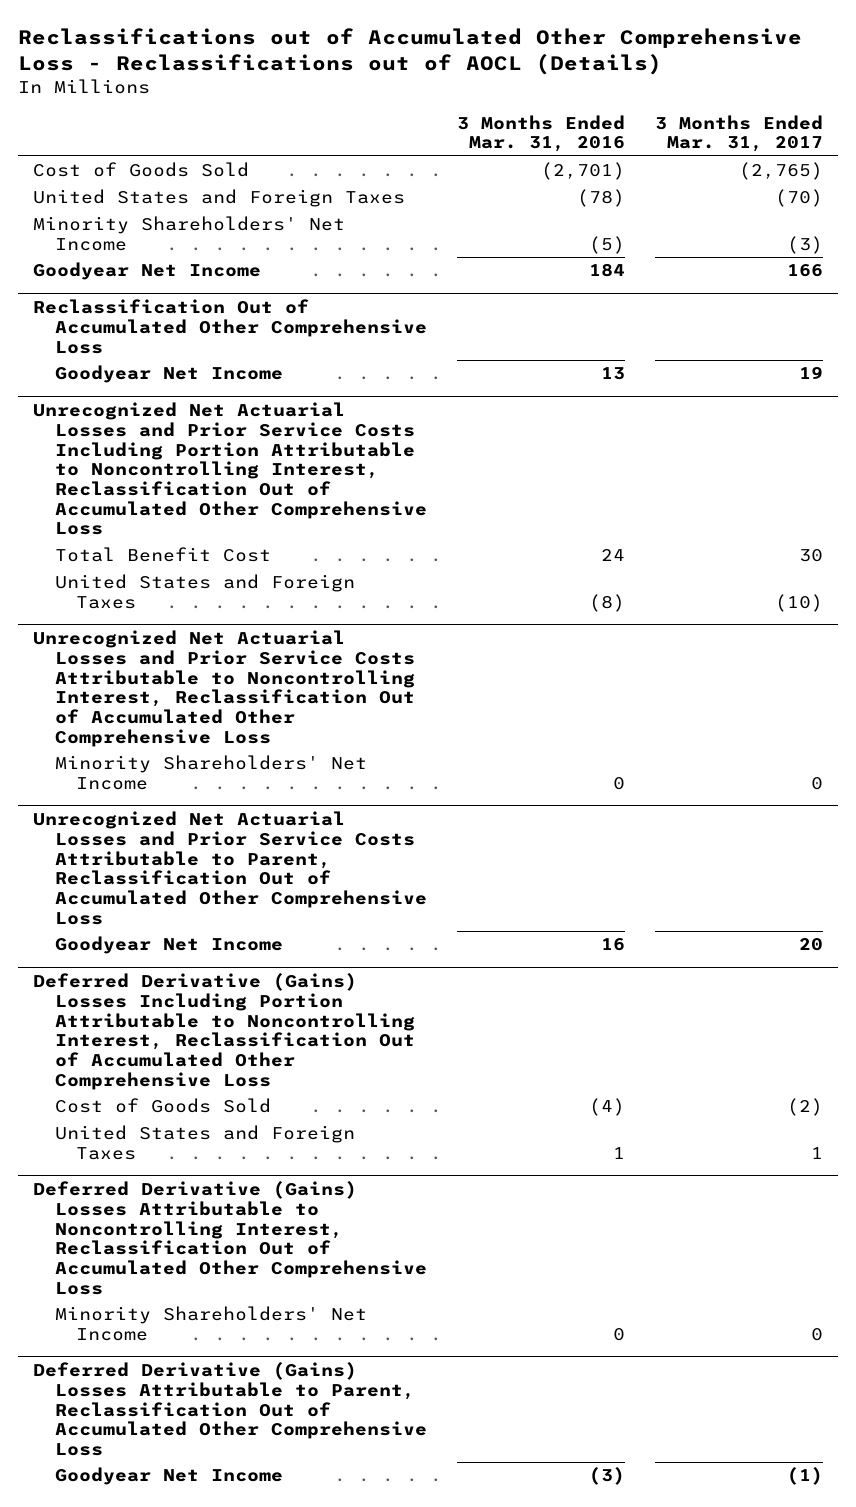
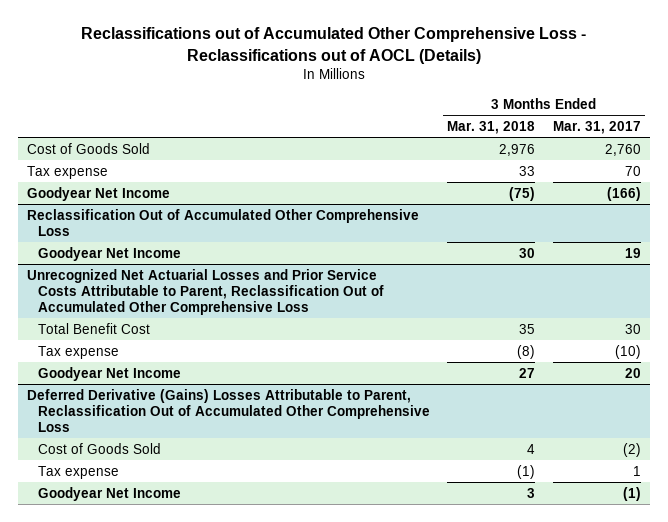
[456,114,625,153] 3 Months Ended Mar. 31, 2016 -> none
none -> [447,121,536,135] Mar. 31, 2018
[32,189,405,208] United States and Foreign Taxes -> none
[32,216,345,251] Minority Shareholders' Net Income -> none
[738,162,823,181] (2,765) -> [604,143,641,156] 2,760
none -> [26,165,108,179] Tax expense
[786,264,823,278] 166 -> [606,186,641,201] (166)
[32,402,427,536] Unrecognized Net Actuarial Losses and Prior Service Costs Including Portion Attributable to Noncontrolling Interest, Reclassification Out of Accumulated Other Comprehensive Loss -> none
[54,547,271,563] Total Benefit Cost -> none
[54,574,355,609] United States and Foreign Taxes -> none
[32,630,415,747] Unrecognized Net Actuarial Losses and Prior Service Costs Attributable to Noncontrolling Interest, Reclassification Out of Accumulated Other Comprehensive Loss -> none
[54,755,367,790] Minority Shareholders' Net Income -> none
none -> [37,322,150,334] Total Benefit Cost
none -> [37,345,119,359] Tax expense
[32,973,415,1090] Deferred Derivative (Gains) Losses Including Portion Attributable to Noncontrolling Interest, Reclassification Out of Accumulated Other Comprehensive Loss -> none
[54,1098,271,1114] Cost of Goods Sold -> none
[54,1125,355,1160] United States and Foreign Taxes -> none
[32,1181,427,1295] Deferred Derivative (Gains) Losses Attributable to Noncontrolling Interest, Reclassification Out of Accumulated Other Comprehensive Loss -> none
[54,1306,367,1341] Minority Shareholders' Net Income -> none
none -> [37,442,161,454] Cost of Goods Sold
none -> [37,465,119,479] Tax expense

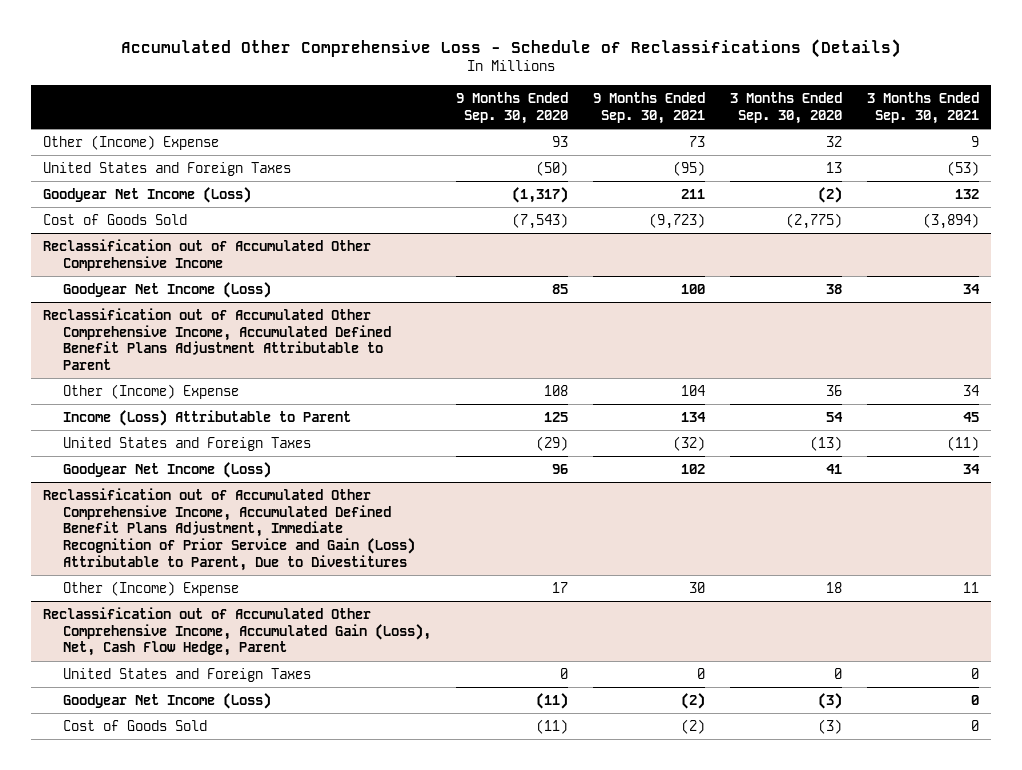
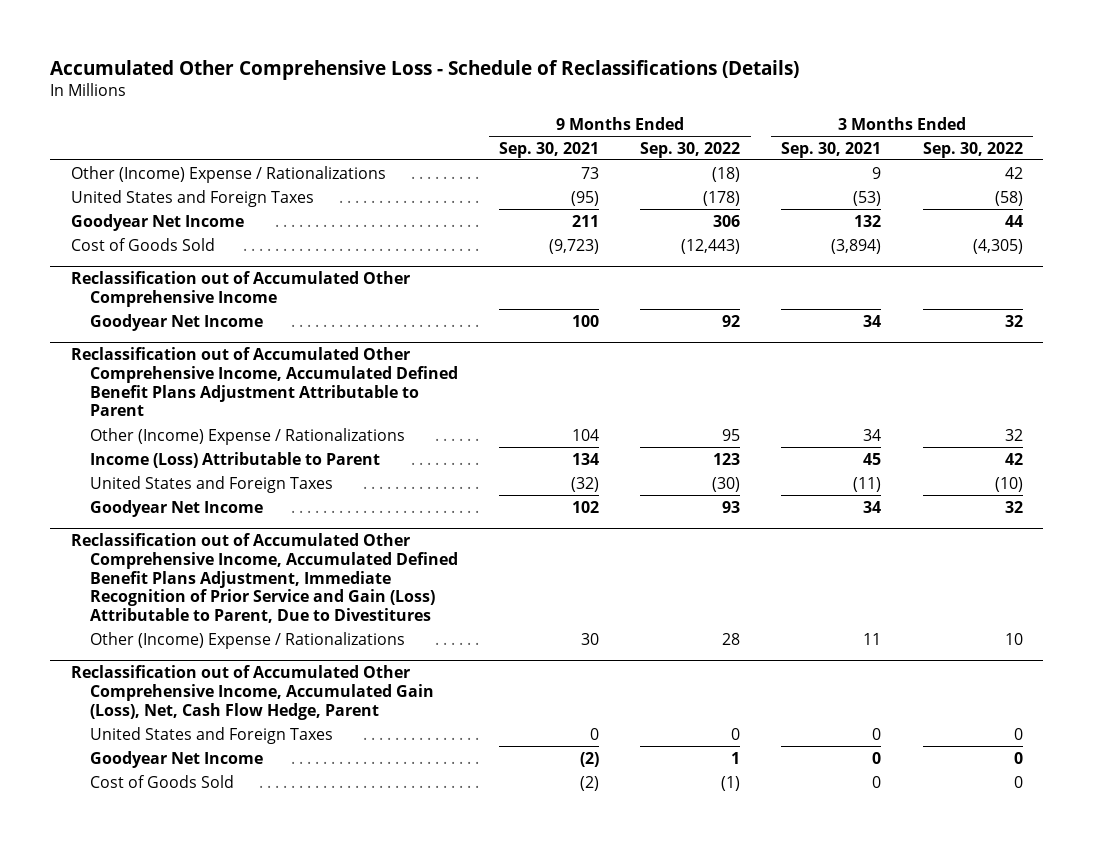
[455,92,568,124] 9 Months Ended Sep. 30, 2020 -> none
[729,92,842,124] 3 Months Ended Sep. 30, 2020 -> none
none -> [640,141,741,158] Sep. 30, 2022
none -> [922,141,1023,158] Sep. 30, 2022
[43,135,220,151] Other (Income) Expense -> [70,165,386,183] Other (Income) Expense / Rationalizations
[43,187,252,204] Goodyear Net Income (Loss) -> [70,213,244,231] Goodyear Net Income
[62,282,271,299] Goodyear Net Income (Loss) -> [90,313,264,331] Goodyear Net Income
[62,384,239,400] Other (Income) Expense -> [90,427,406,445] Other (Income) Expense / Rationalizations
[62,462,271,479] Goodyear Net Income (Loss) -> [90,499,264,517] Goodyear Net Income
[62,581,239,597] Other (Income) Expense -> [90,631,406,649] Other (Income) Expense / Rationalizations
[62,693,271,710] Goodyear Net Income (Loss) -> [90,750,264,768] Goodyear Net Income

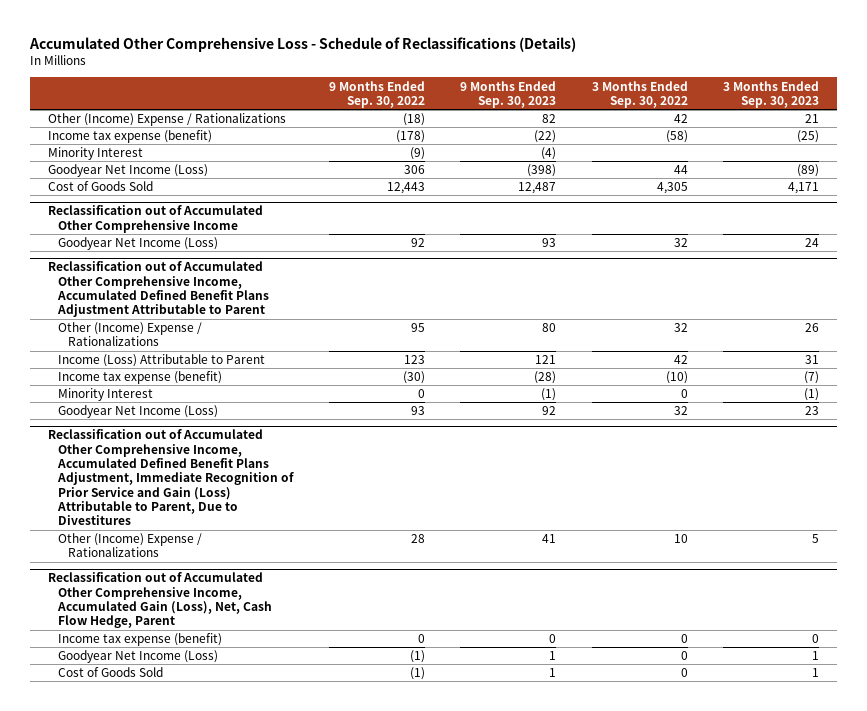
[499,141,600,158] Sep. 30, 2021 -> none
[781,141,882,158] Sep. 30, 2021 -> none
none -> [460,80,557,108] 9 Months Ended Sep. 30, 2023
none -> [723,80,820,108] 3 Months Ended Sep. 30, 2023
[70,189,314,207] United States and Foreign Taxes -> [48,130,213,144] Income tax expense (benefit)
none -> [48,147,144,161] Minority Interest
[70,213,244,231] Goodyear Net Income -> [48,164,209,178] Goodyear Net Income (Loss)
[681,238,741,254] (12,443) -> [386,182,425,195] 12,443
[972,238,1023,254] (4,305) -> [656,182,688,195] 4,305
[90,313,264,331] Goodyear Net Income -> [58,237,219,251] Goodyear Net Income (Loss)
[90,475,334,493] United States and Foreign Taxes -> [58,371,223,385] Income tax expense (benefit)
none -> [58,388,154,402] Minority Interest
[90,499,264,517] Goodyear Net Income -> [58,405,219,419] Goodyear Net Income (Loss)
[90,726,334,744] United States and Foreign Taxes -> [58,633,223,647] Income tax expense (benefit)
[90,750,264,768] Goodyear Net Income -> [58,650,219,664] Goodyear Net Income (Loss)
[731,751,741,764] 1 -> [409,650,425,664] (1)

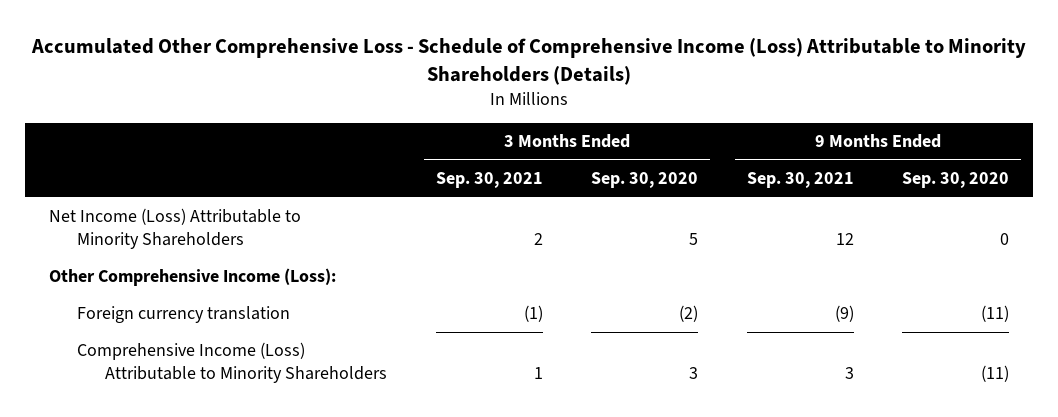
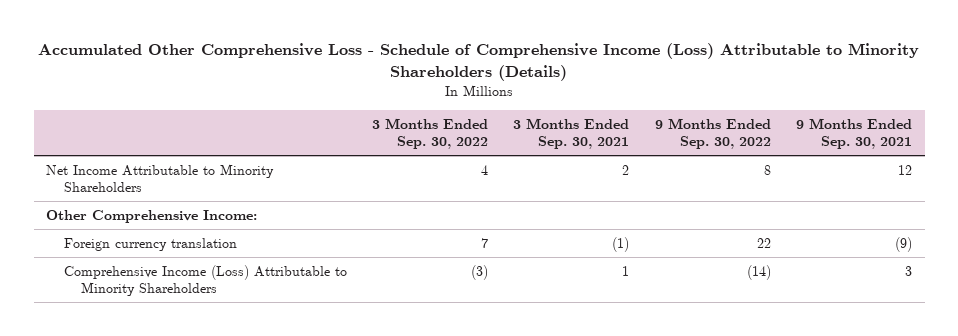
[591,172,699,189] Sep. 30, 2020 -> none
[902,172,1010,189] Sep. 30, 2020 -> none
none -> [371,117,488,150] 3 Months Ended Sep. 30, 2022
none -> [654,117,771,150] 9 Months Ended Sep. 30, 2022
[49,208,302,250] Net Income (Loss) Attributable to Minority Shareholders -> [46,163,275,193] Net Income Attributable to Minority Shareholders
[49,268,337,287] Other Comprehensive Income (Loss): -> [46,209,258,223] Other Comprehensive Income:

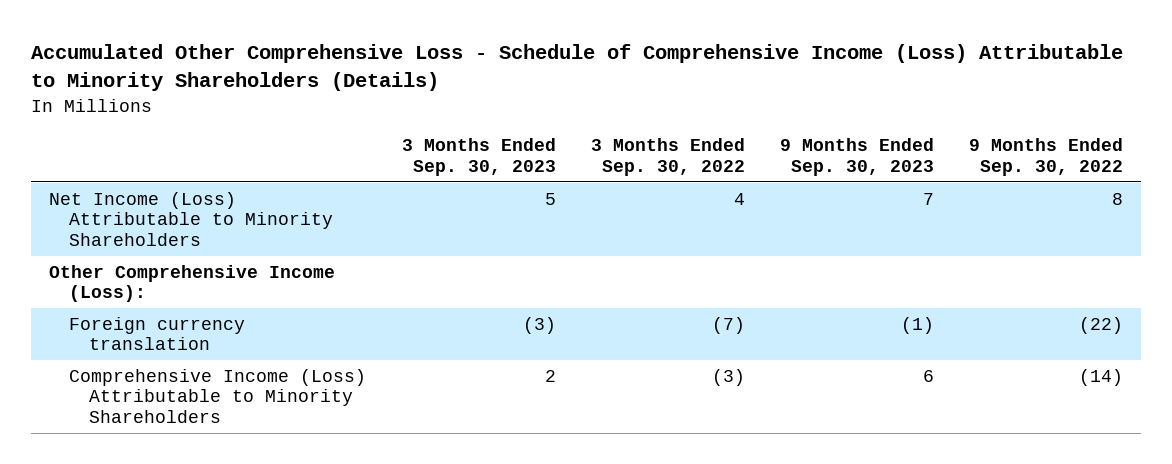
[513,117,630,150] 3 Months Ended Sep. 30, 2021 -> none
[796,117,913,150] 9 Months Ended Sep. 30, 2021 -> none
none -> [401,138,556,177] 3 Months Ended Sep. 30, 2023
none -> [780,138,935,177] 9 Months Ended Sep. 30, 2023
[46,163,275,193] Net Income Attributable to Minority Shareholders -> [49,191,334,247] Net Income (Loss) Attributable to Minority Shareholders
[46,209,258,223] Other Comprehensive Income: -> [49,264,336,303] Other Comprehensive Income (Loss):
[480,237,488,248] 7 -> [711,316,745,334] (7)
[756,237,771,248] 22 -> [1079,316,1124,334] (22)

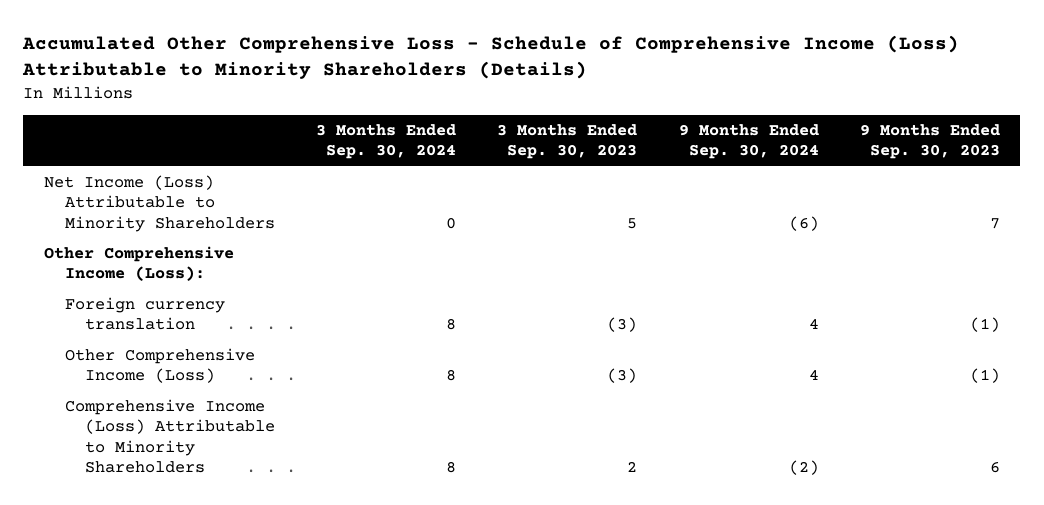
[590,138,745,177] 3 Months Ended Sep. 30, 2022 -> none
[969,138,1124,177] 9 Months Ended Sep. 30, 2022 -> none
none -> [316,124,457,160] 3 Months Ended Sep. 30, 2024
none -> [678,124,819,160] 9 Months Ended Sep. 30, 2024
none -> [64,348,255,384] Other Comprehensive Income (Loss)

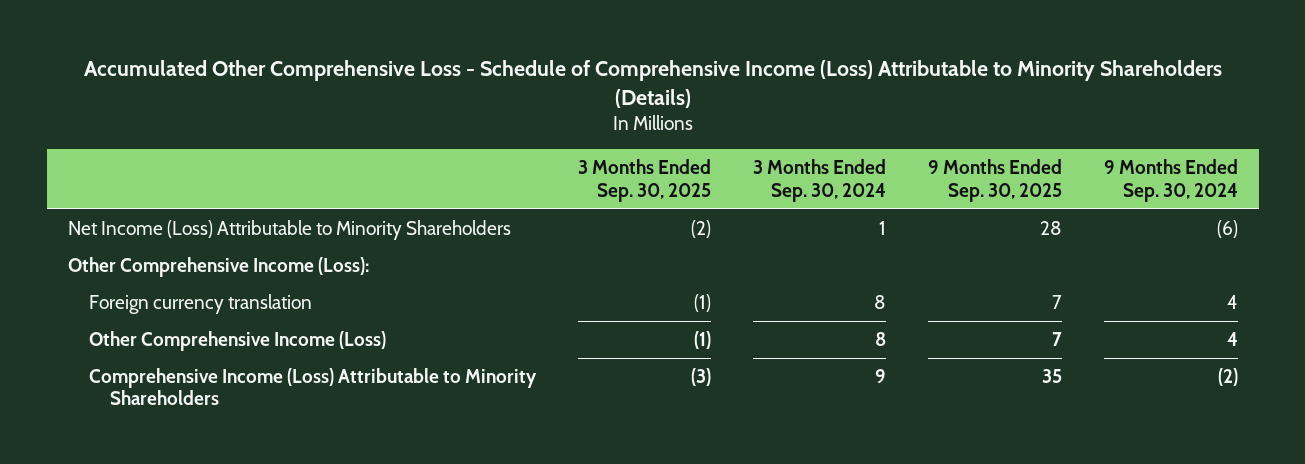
[497,124,638,160] 3 Months Ended Sep. 30, 2023 -> none
[859,124,1000,160] 9 Months Ended Sep. 30, 2023 -> none
none -> [577,159,711,202] 3 Months Ended Sep. 30, 2025
none -> [927,159,1062,202] 9 Months Ended Sep. 30, 2025
[446,216,457,229] 0 -> [878,221,886,236] 1
[446,460,457,473] 8 -> [874,369,886,384] 9

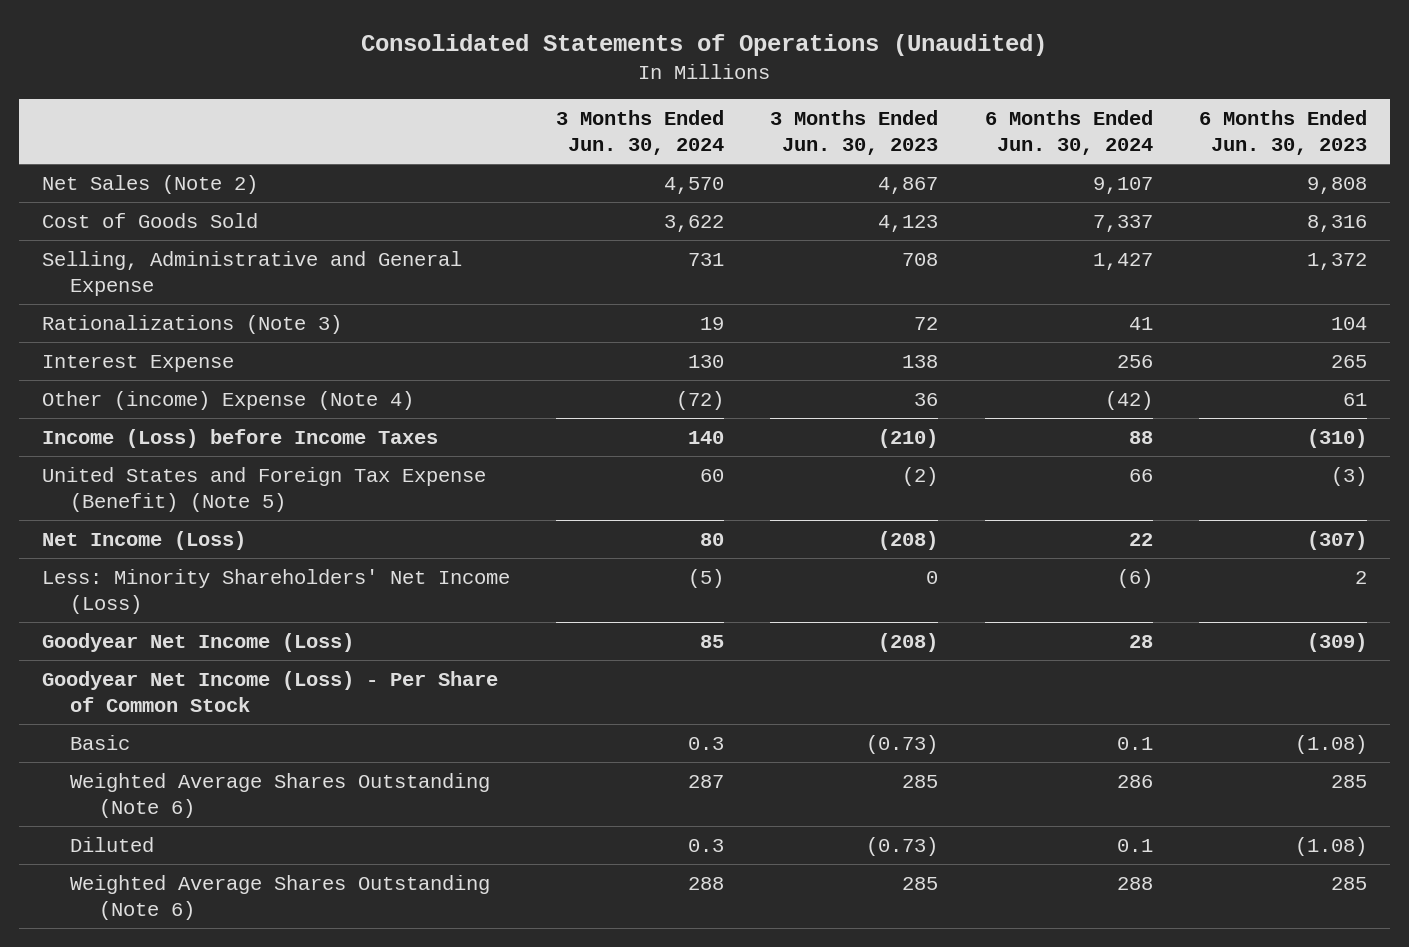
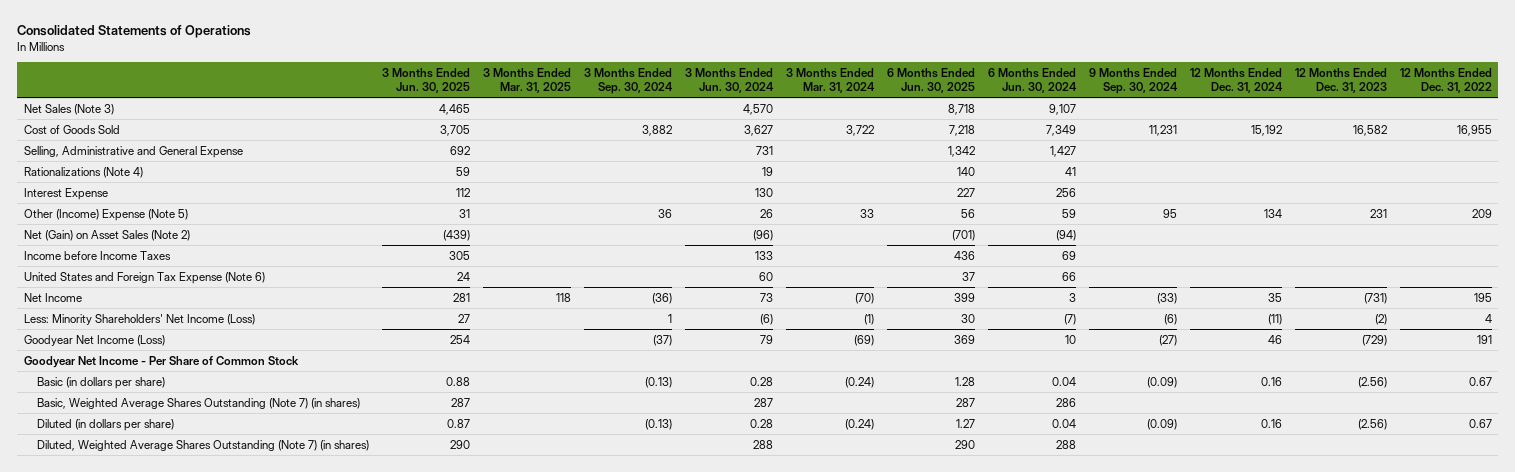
[361,33,1048,56] Consolidated Statements of Operations (Unaudited) -> [17,25,252,39] Consolidated Statements of Operations
[770,110,939,156] 3 Months Ended Jun. 30, 2023 -> none
[1199,110,1368,156] 6 Months Ended Jun. 30, 2023 -> none
none -> [382,67,471,94] 3 Months Ended Jun. 30, 2025
none -> [483,67,572,94] 3 Months Ended Mar. 31, 2025
none -> [584,67,674,95] 3 Months Ended Sep. 30, 2024
none -> [785,67,875,94] 3 Months Ended Mar. 31, 2024
none -> [886,67,975,94] 6 Months Ended Jun. 30, 2025
none -> [1088,67,1178,95] 9 Months Ended Sep. 30, 2024
none -> [1189,67,1283,94] 12 Months Ended Dec. 31, 2024
none -> [1294,67,1387,94] 12 Months Ended Dec. 31, 2023
none -> [1399,67,1492,94] 12 Months Ended Dec. 31, 2022
[41,174,258,194] Net Sales (Note 2) -> [23,103,114,115] Net Sales (Note 3)
[664,214,725,232] 3,622 -> [743,124,773,136] 3,627
[1092,214,1153,232] 7,337 -> [1045,124,1076,136] 7,349
[41,314,342,334] Rationalizations (Note 3) -> [23,166,143,178] Rationalizations (Note 4)
[41,390,414,410] Other (income) Expense (Note 4) -> [23,208,188,221] Other (Income) Expense (Note 5)
[676,390,725,410] (72) -> [759,208,773,218] 26
[1104,390,1153,410] (42) -> [1061,208,1076,218] 59
none -> [23,229,190,241] Net (Gain) on Asset Sales (Note 2)
[41,428,438,448] Income (Loss) before Income Taxes -> [23,250,171,260] Income before Income Taxes
[688,430,725,444] 140 -> [754,250,773,260] 133
[1128,430,1153,444] 88 -> [1061,250,1076,260] 69
[41,466,486,512] United States and Foreign Tax Expense (Benefit) (Note 5) -> [23,271,265,284] United States and Foreign Tax Expense (Note 6)
[41,530,246,550] Net Income (Loss) -> [23,292,82,302] Net Income
[700,532,725,546] 80 -> [759,292,773,302] 73
[1128,532,1153,546] 22 -> [1068,292,1076,302] 3
[688,568,725,588] (5) -> [759,313,773,325] (6)
[1116,568,1153,588] (6) -> [1063,313,1076,325] (7)
[700,634,725,648] 85 -> [759,334,773,344] 79
[1128,634,1153,648] 28 -> [1064,334,1076,344] 10
[41,670,498,712] Goodyear Net Income (Loss) - Per Share of Common Stock -> [23,355,299,368] Goodyear Net Income - Per Share of Common Stock
[70,734,131,750] Basic -> [37,376,166,389] Basic (in dollars per share)
[688,736,725,750] 0.3 -> [749,376,773,386] 0.28
[1116,736,1153,750] 0.1 -> [1051,376,1076,386] 0.04
[70,772,491,818] Weighted Average Shares Outstanding (Note 6) -> [37,397,361,409] Basic, Weighted Average Shares Outstanding (Note 7) (in shares)
[70,836,155,852] Diluted -> [37,418,175,431] Diluted (in dollars per share)
[688,838,725,852] 0.3 -> [749,418,773,428] 0.28
[1116,838,1153,852] 0.1 -> [1051,418,1076,428] 0.04
[70,874,491,920] Weighted Average Shares Outstanding (Note 6) -> [37,439,370,451] Diluted, Weighted Average Shares Outstanding (Note 7) (in shares)

